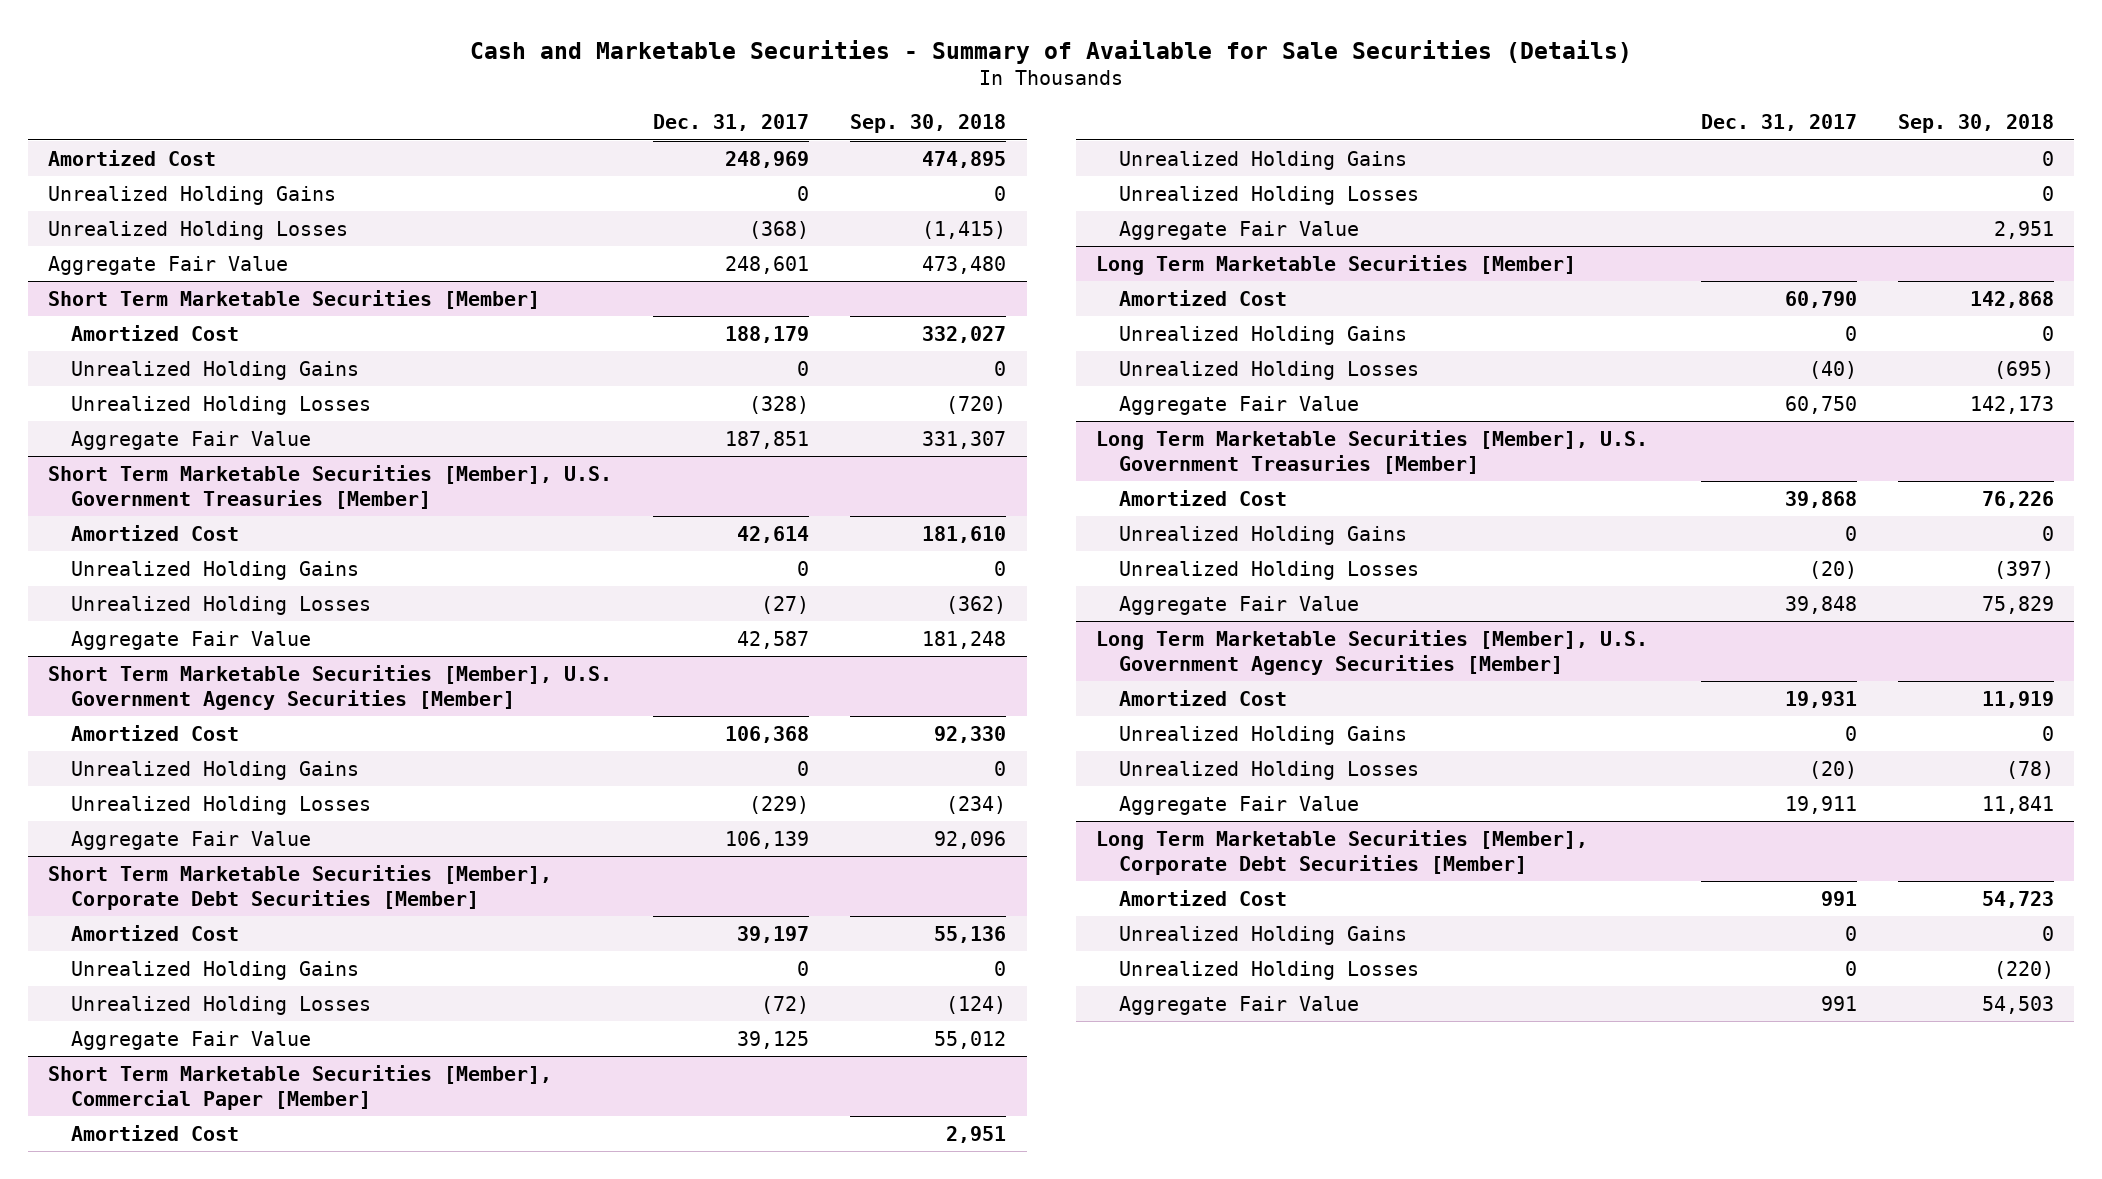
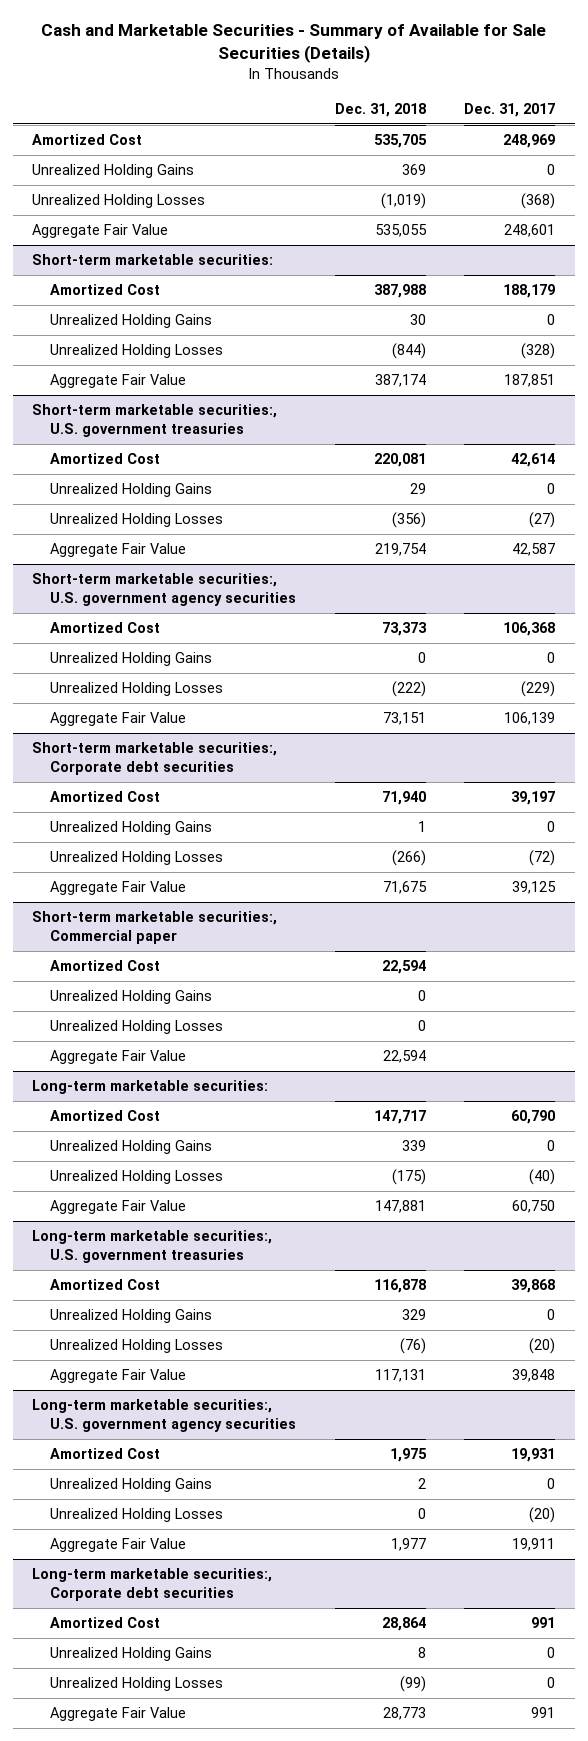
[850,114,1007,134] Sep. 30, 2018 -> none
none -> [334,102,426,117] Dec. 31, 2018
[48,289,541,309] Short Term Marketable Securities [Member] -> [32,254,274,266] Short-term marketable securities:
[48,464,613,509] Short Term Marketable Securities [Member], U.S. Government Treasuries [Member] -> [32,404,278,437] Short-term marketable securities:, U.S. government treasuries
[48,664,613,710] Short Term Marketable Securities [Member], U.S. Government Agency Securities [Member] -> [32,573,297,606] Short-term marketable securities:, U.S. government agency securities
[48,864,553,910] Short Term Marketable Securities [Member], Corporate Debt Securities [Member] -> [32,742,278,775] Short-term marketable securities:, Corporate debt securities
[48,1064,553,1110] Short Term Marketable Securities [Member], Commercial Paper [Member] -> [32,911,278,944] Short-term marketable securities:, Commercial paper
[1096,254,1577,275] Long Term Marketable Securities [Member] -> [32,1080,269,1095] Long-term marketable securities:
[1096,429,1649,474] Long Term Marketable Securities [Member], U.S. Government Treasuries [Member] -> [32,1230,273,1263] Long-term marketable securities:, U.S. government treasuries
[1096,629,1649,675] Long Term Marketable Securities [Member], U.S. Government Agency Securities [Member] -> [32,1399,297,1432] Long-term marketable securities:, U.S. government agency securities
[1096,829,1589,875] Long Term Marketable Securities [Member], Corporate Debt Securities [Member] -> [32,1568,273,1601] Long-term marketable securities:, Corporate debt securities

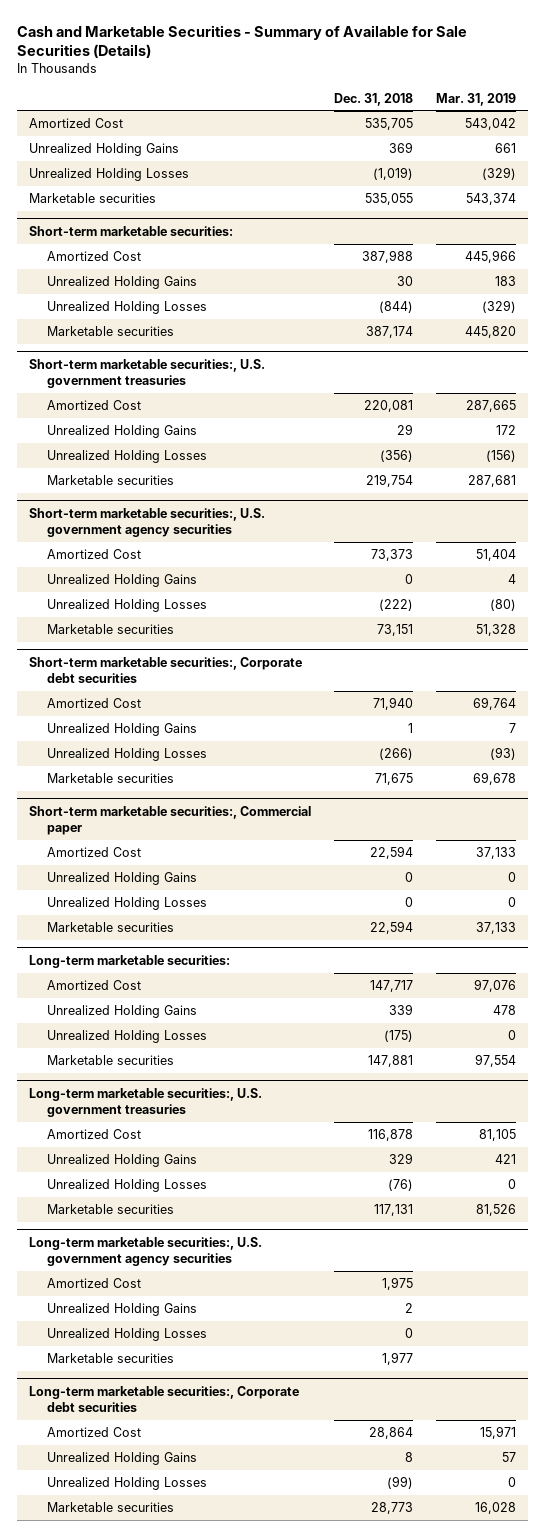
[464,102,556,117] Dec. 31, 2017 -> none
none -> [436,92,517,106] Mar. 31, 2019
[32,224,169,239] Aggregate Fair Value -> [28,192,156,203] Marketable securities
[50,374,187,389] Aggregate Fair Value -> [46,325,174,336] Marketable securities
[50,543,187,558] Aggregate Fair Value -> [46,474,174,485] Marketable securities
[50,712,187,727] Aggregate Fair Value -> [46,623,174,634] Marketable securities
[50,881,187,896] Aggregate Fair Value -> [46,772,174,783] Marketable securities
[50,1050,187,1065] Aggregate Fair Value -> [46,921,174,932] Marketable securities
[50,1200,187,1215] Aggregate Fair Value -> [46,1054,174,1065] Marketable securities
[50,1369,187,1384] Aggregate Fair Value -> [46,1203,174,1214] Marketable securities
[50,1538,187,1553] Aggregate Fair Value -> [46,1352,174,1363] Marketable securities
[50,1707,187,1722] Aggregate Fair Value -> [46,1501,174,1512] Marketable securities

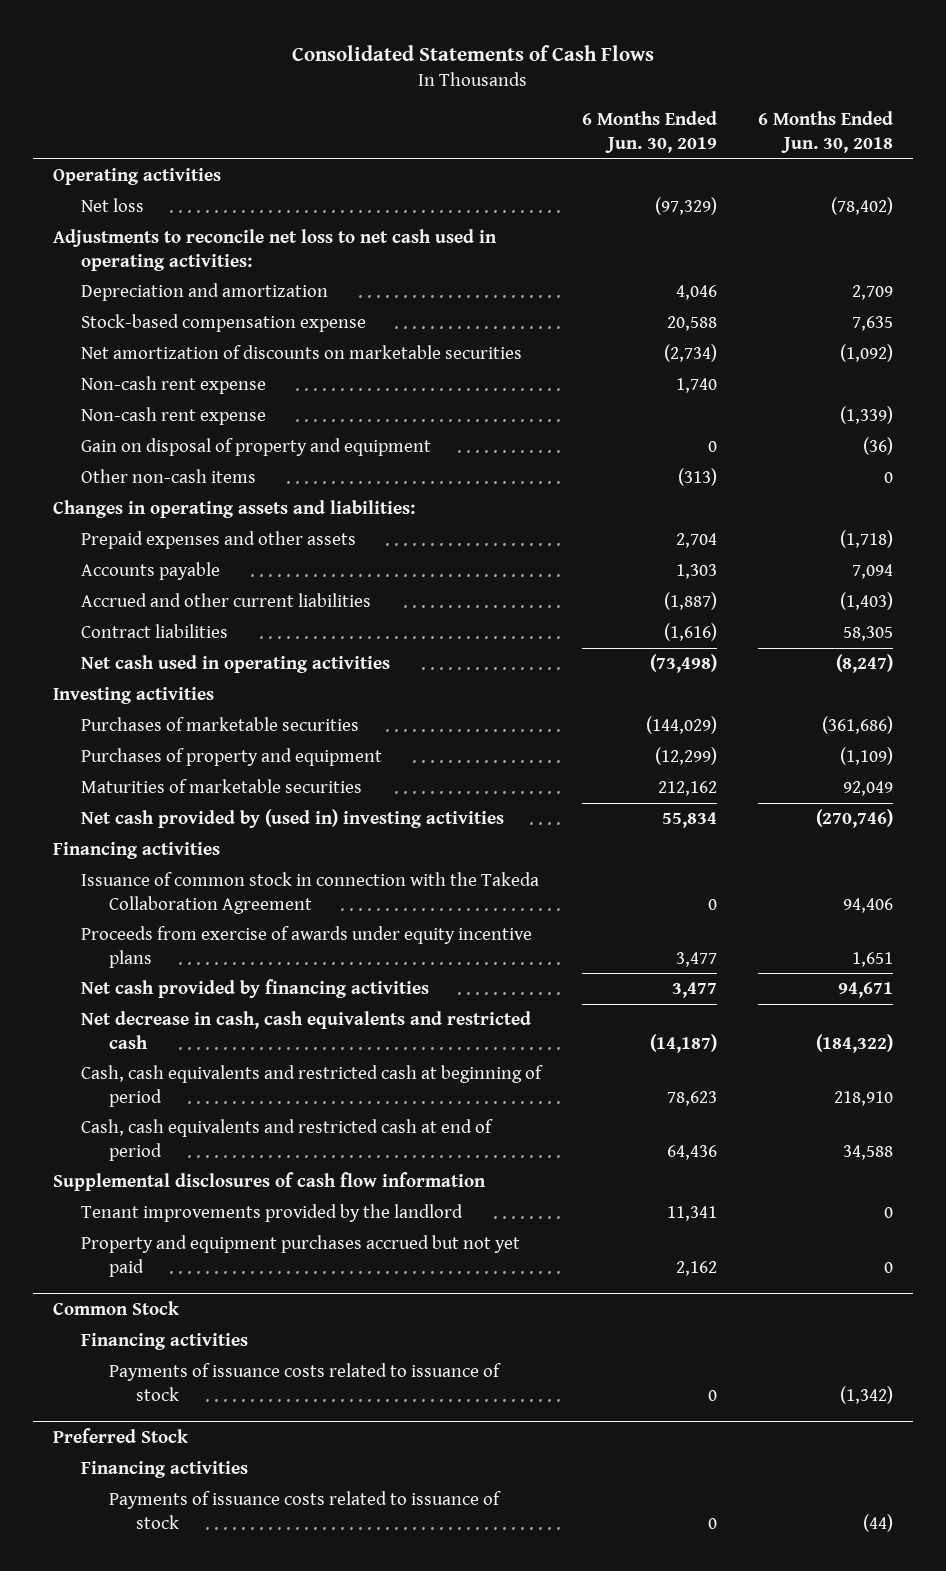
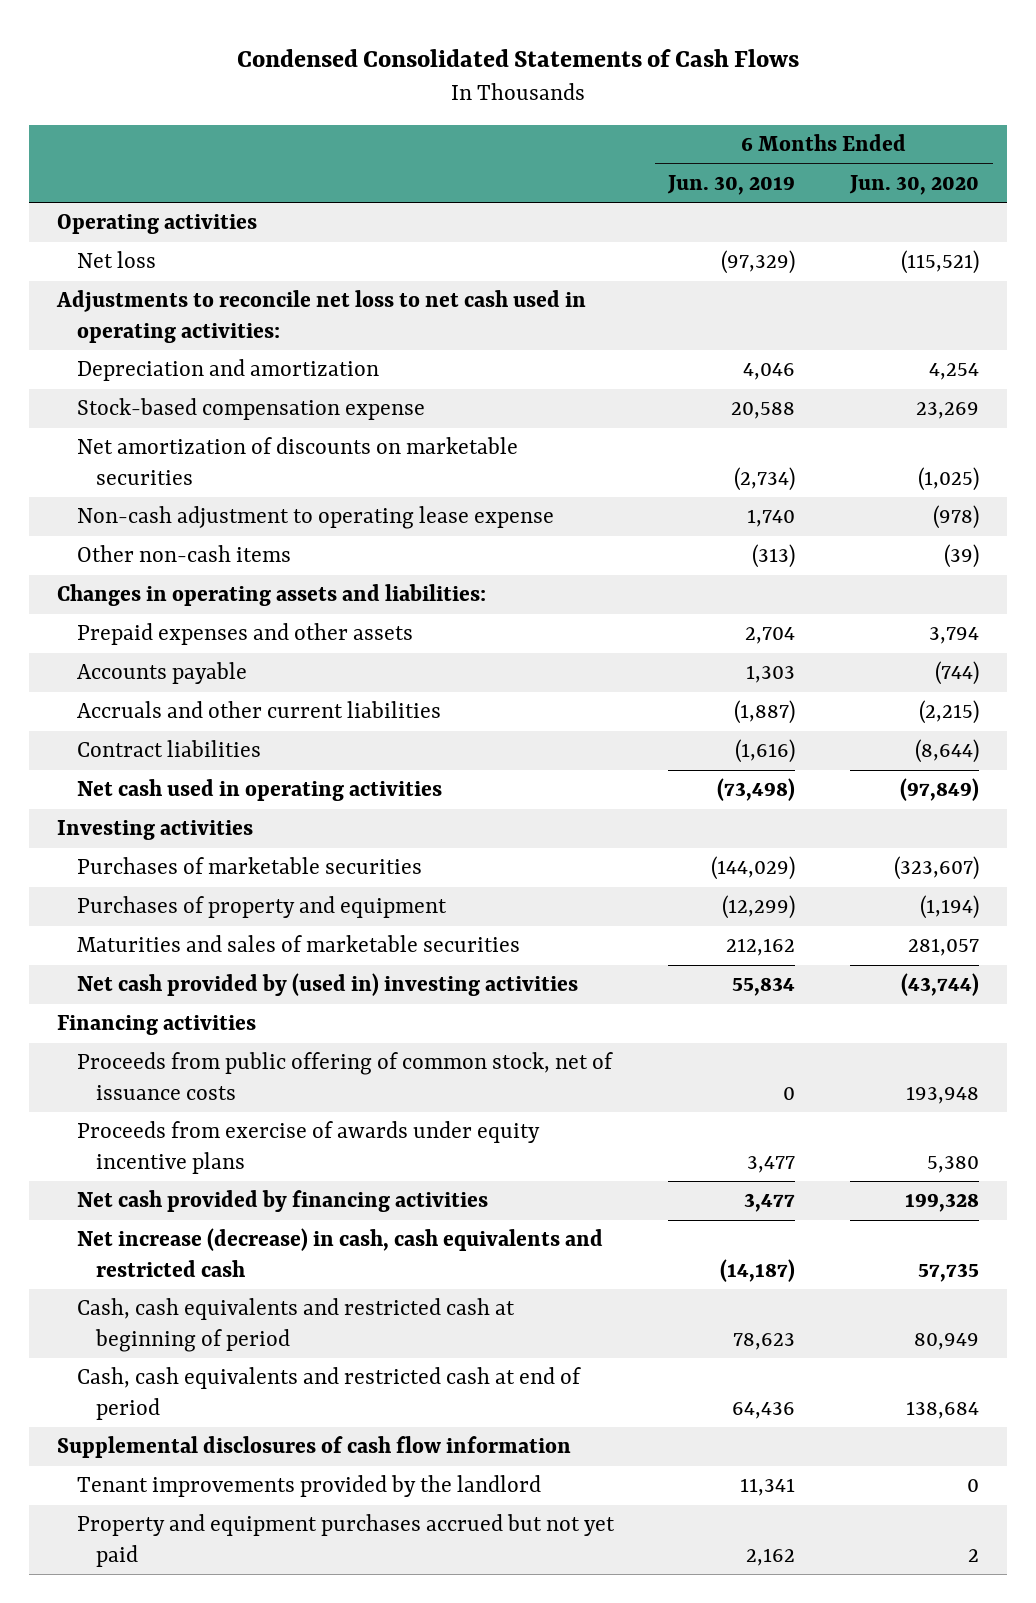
[292,45,655,62] Consolidated Statements of Cash Flows -> [237,49,800,68] Condensed Consolidated Statements of Cash Flows
[757,111,893,154] 6 Months Ended Jun. 30, 2018 -> none
none -> [849,175,980,196] Jun. 30, 2020
[81,407,267,426] Non-cash rent expense -> none
[81,438,432,457] Gain on disposal of property and equipment -> none
[81,376,267,395] Non-cash rent expense -> [76,506,554,530] Non-cash adjustment to operating lease expense
[81,593,372,608] Accrued and other current liabilities -> [76,701,441,719] Accruals and other current liabilities
[81,779,363,794] Maturities of marketable securities -> [76,935,520,953] Maturities and sales of marketable securities
[81,872,540,914] Issuance of common stock in connection with the Takeda Collaboration Agreement -> none
none -> [76,1052,613,1100] Proceeds from public offering of common stock, net of issuance costs
[81,1011,532,1049] Net decrease in cash, cash equivalents and restricted cash -> [76,1228,603,1277] Net increase (decrease) in cash, cash equivalents and restricted cash
[53,1300,180,1315] Common Stock -> none
[81,1333,249,1351] Financing activities -> none
[108,1363,501,1401] Payments of issuance costs related to issuance of stock -> none
[53,1427,189,1443] Preferred Stock -> none
[81,1461,249,1479] Financing activities -> none
[108,1491,501,1529] Payments of issuance costs related to issuance of stock -> none

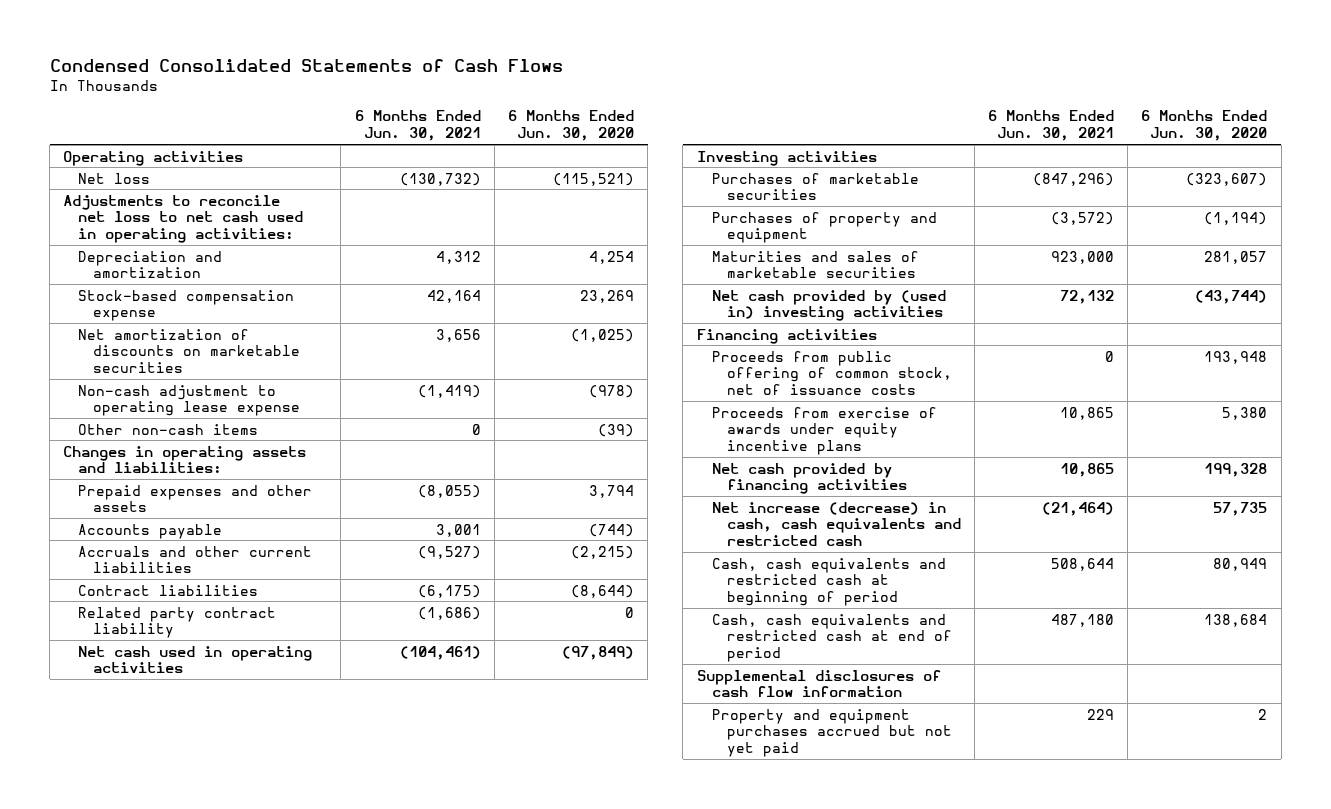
[667,175,796,196] Jun. 30, 2019 -> none
none -> [354,110,481,142] 6 Months Ended Jun. 30, 2021
none -> [78,606,277,639] Related party contract liability
[76,1475,541,1498] Tenant improvements provided by the landlord -> none

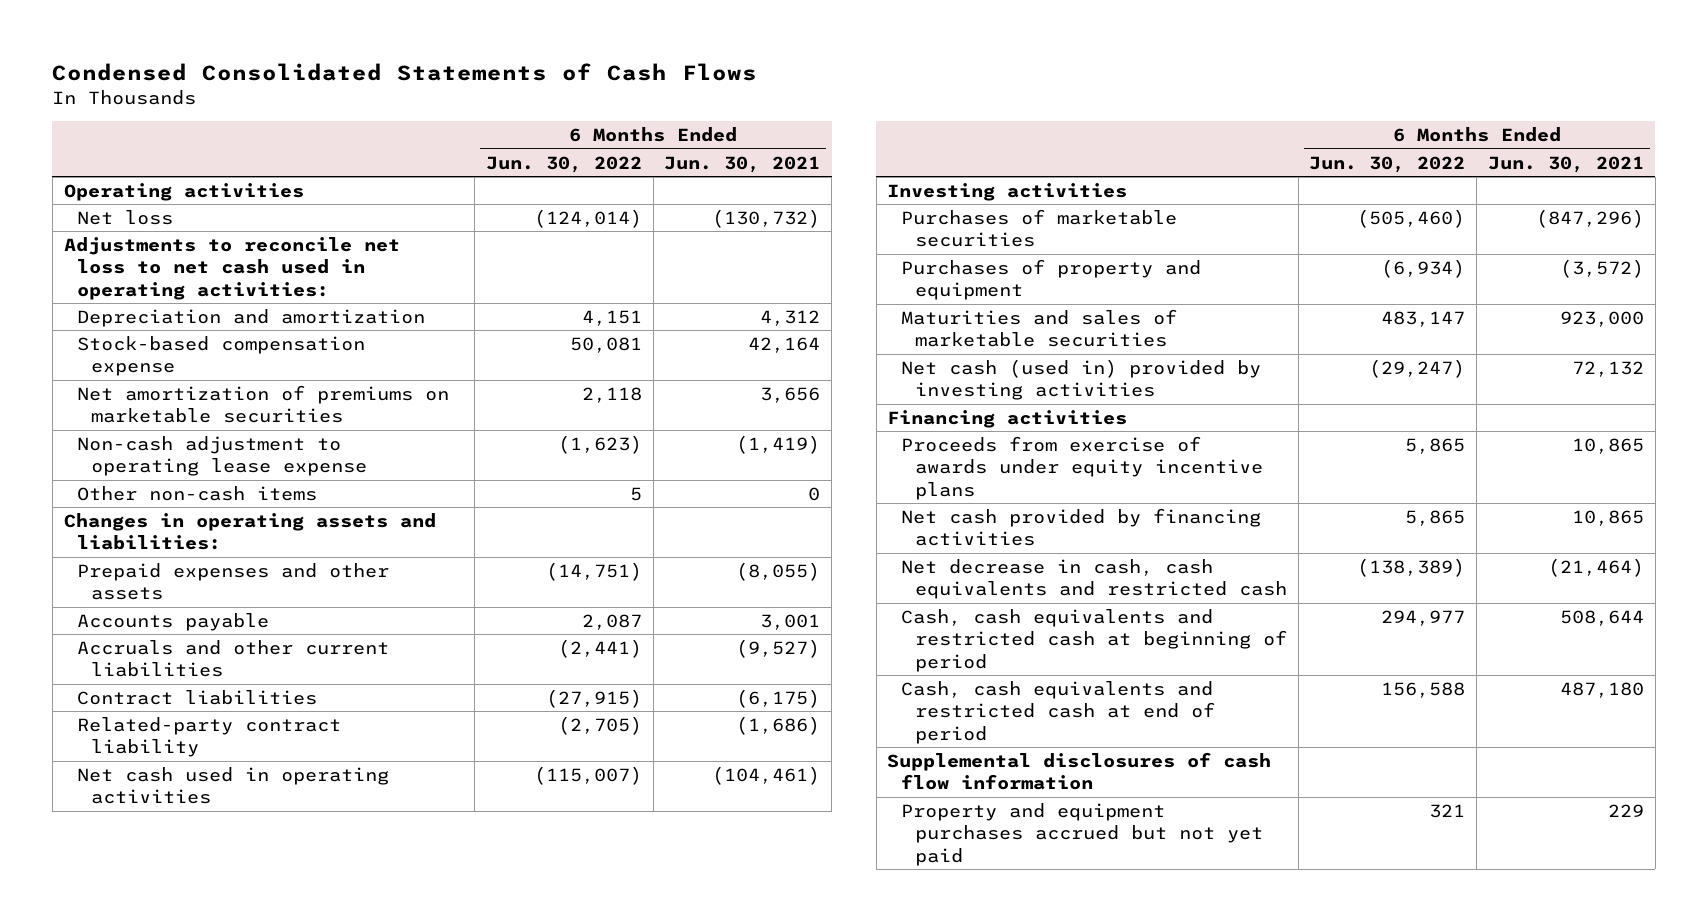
[507,110,634,142] 6 Months Ended Jun. 30, 2020 -> none
none -> [485,155,642,173] Jun. 30, 2022
[78,328,301,374] Net amortization of discounts on marketable securities -> [77,384,450,424] Net amortization of premiums on marketable securities
[78,606,277,639] Related party contract liability -> [77,716,342,758] Related-party contract liability
[711,289,946,322] Net cash provided by (used in) investing activities -> [901,358,1262,401] Net cash (used in) provided by investing activities
[711,350,952,396] Proceeds from public offering of common stock, net of issuance costs -> none
[711,501,961,547] Net increase (decrease) in cash, cash equivalents and restricted cash -> [901,558,1287,600] Net decrease in cash, cash equivalents and restricted cash

